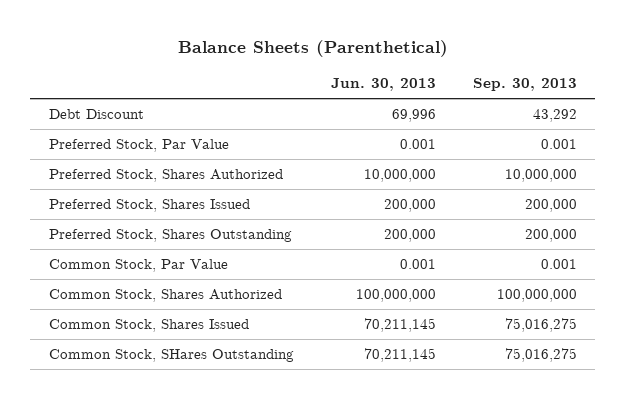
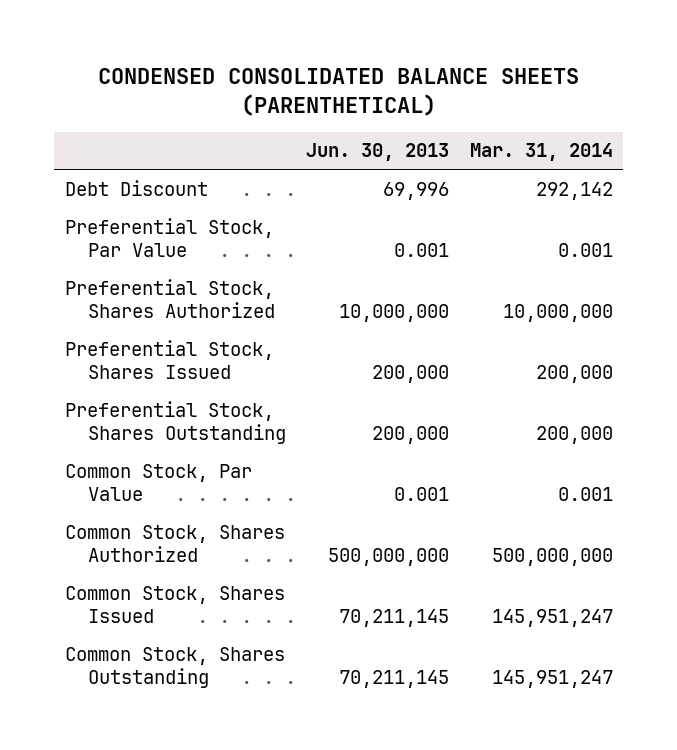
[177,40,448,58] Balance Sheets (Parenthetical) -> [97,67,579,116] CONDENSED CONSOLIDATED BALANCE SHEETS (PARENTHETICAL)
[472,78,577,92] Sep. 30, 2013 -> none
none -> [469,143,613,162] Mar. 31, 2014
[48,138,229,152] Preferred Stock, Par Value -> [64,217,274,257] Preferential Stock, Par Value
[48,168,283,182] Preferred Stock, Shares Authorized -> [64,278,275,318] Preferential Stock, Shares Authorized
[48,198,250,212] Preferred Stock, Shares Issued -> [64,339,274,379] Preferential Stock, Shares Issued
[48,228,292,242] Preferred Stock, Shares Outstanding -> [64,400,286,444] Preferential Stock, Shares Outstanding
[355,288,436,302] 100,000,000 -> [328,547,450,566] 500,000,000
[48,348,294,362] Common Stock, SHares Outstanding -> [64,646,285,688] Common Stock, Shares Outstanding

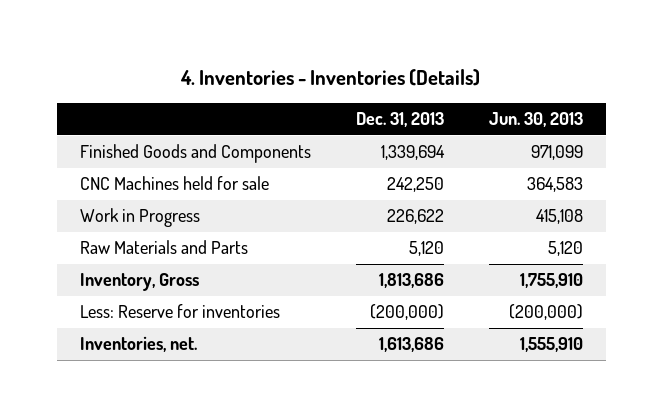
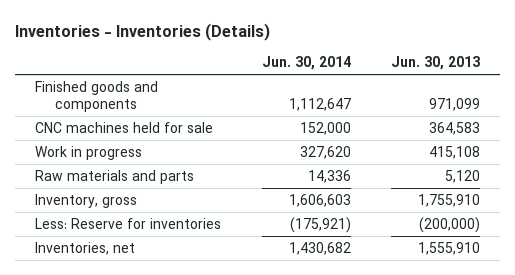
[180,69,481,87] 4. Inventories - Inventories (Details) -> [15,22,271,41] Inventories - Inventories (Details)
[355,112,444,128] Dec. 31, 2013 -> none
none -> [261,56,351,71] Jun. 30, 2014
[79,144,311,164] Finished Goods and Components -> [35,80,159,112] Finished goods and components
[79,176,269,191] CNC Machines held for sale -> [35,121,214,133] CNC machines held for sale
[79,208,200,228] Work in Progress -> [35,145,143,160] Work in progress
[79,240,248,255] Raw Materials and Parts -> [35,169,195,184] Raw materials and parts
[79,273,199,292] Inventory, Gross -> [35,193,138,208] Inventory, gross
[79,336,197,353] Inventories, net. -> [35,241,136,255] Inventories, net

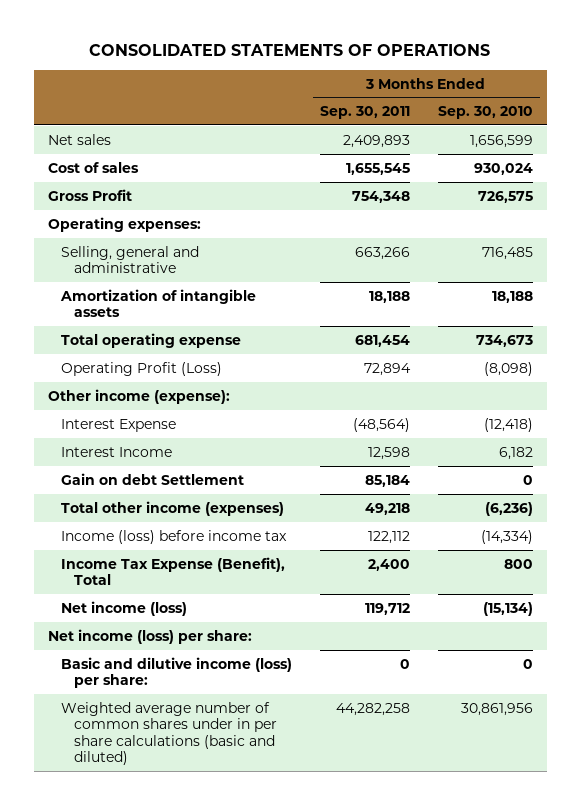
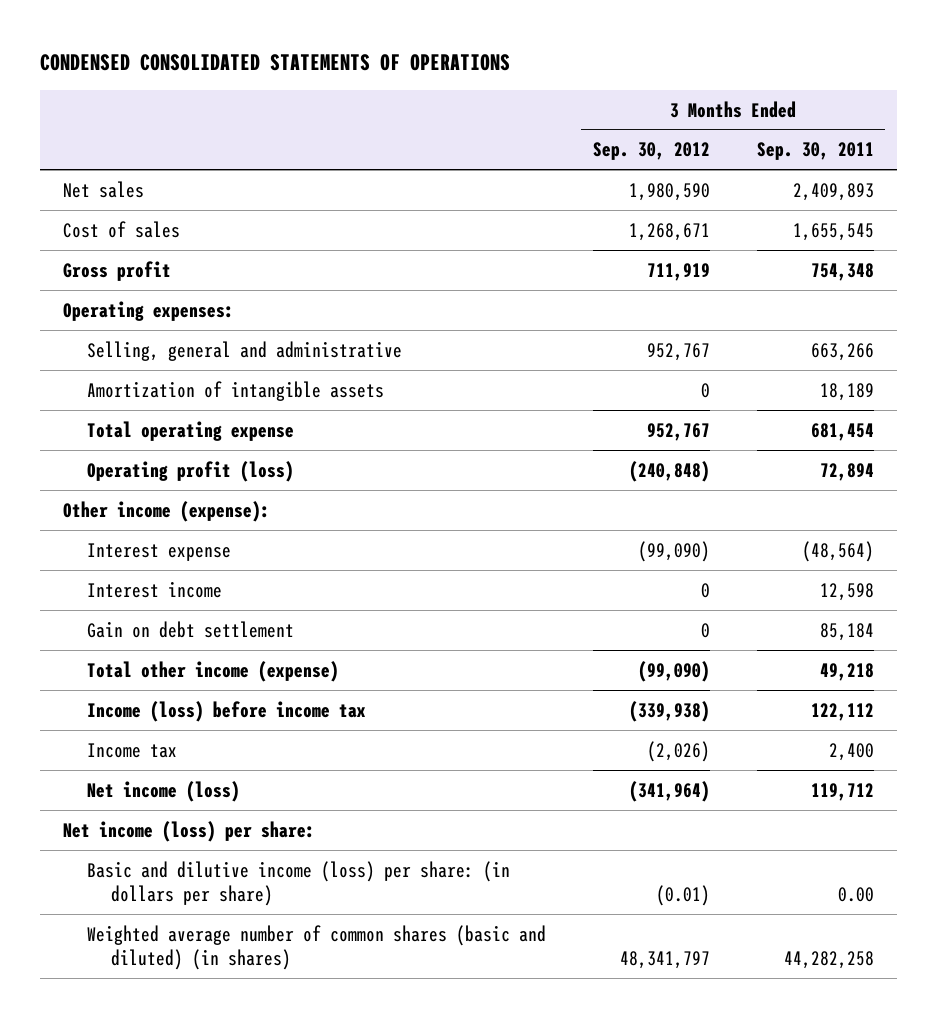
[89,43,491,56] CONSOLIDATED STATEMENTS OF OPERATIONS -> [39,54,510,72] CONDENSED CONSOLIDATED STATEMENTS OF OPERATIONS
[437,106,533,120] Sep. 30, 2010 -> none
none -> [592,142,710,161] Sep. 30, 2012
[47,188,132,201] Gross Profit -> [63,260,172,281] Gross profit
[368,290,410,303] 18,188 -> [819,382,874,401] 18,189
[60,361,222,376] Operating Profit (Loss) -> [87,460,295,482] Operating profit (loss)
[60,418,176,432] Interest Expense -> [87,542,232,561] Interest expense
[60,446,172,457] Interest Income -> [87,580,223,598] Interest income
[60,472,244,485] Gain on debt Settlement -> [87,620,295,638] Gain on debt settlement
[60,500,284,516] Total other income (expenses) -> [87,660,340,682] Total other income (expense)
[60,556,285,586] Income Tax Expense (Benefit), Total -> [87,742,178,758] Income tax
[60,656,292,689] Basic and dilutive income (loss) per share: -> [87,860,511,907] Basic and dilutive income (loss) per share: (in dollars per share)
[399,658,410,669] 0 -> [837,887,874,903] 0.00
[60,701,277,766] Weighted average number of common shares under in per share calculations (basic and diluted) -> [87,924,547,971] Weighted average number of common shares (basic and diluted) (in shares)

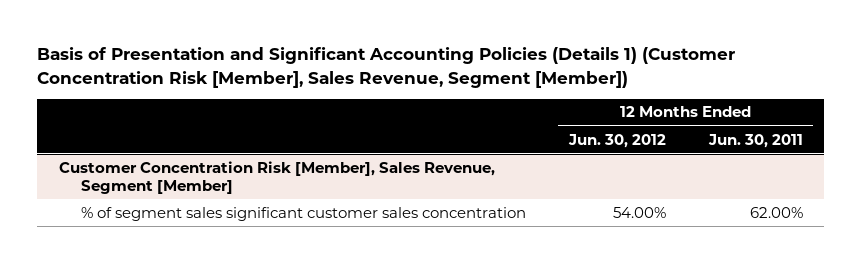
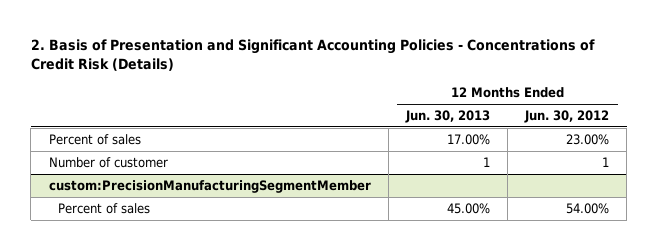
[37,47,736,88] Basis of Presentation and Significant Accounting Policies (Details 1) (Customer Concentration Risk [Member], Sales Revenue, Segment [Member]) -> [30,39,595,72] 2. Basis of Presentation and Significant Accounting Policies - Concentrations of Credit Risk (Details)
[707,133,803,148] Jun. 30, 2011 -> none
none -> [404,110,490,124] Jun. 30, 2013
[58,160,495,194] Customer Concentration Risk [Member], Sales Revenue, Segment [Member] -> none
[81,206,527,221] % of segment sales significant customer sales concentration -> [48,133,141,145] Percent of sales
[613,206,667,218] 54.00% -> [566,133,610,145] 23.00%
none -> [48,156,168,168] Number of customer
none -> [48,179,371,193] custom:PrecisionManufacturingSegmentMember
none -> [57,202,150,214] Percent of sales

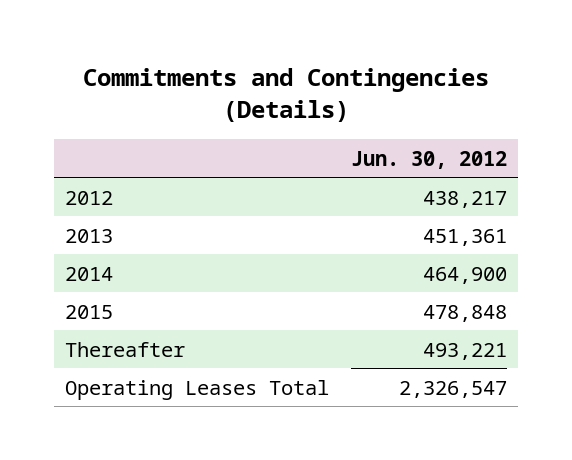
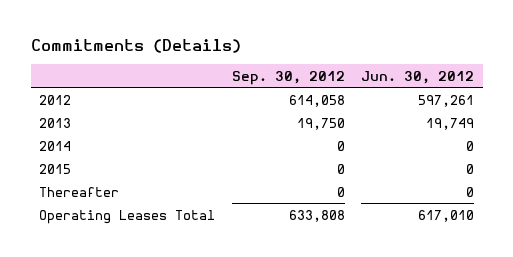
[82,68,489,123] Commitments and Contingencies (Details) -> [30,38,241,53] Commitments (Details)
none -> [231,70,345,85] Sep. 30, 2012
[422,190,507,208] 438,217 -> [418,94,475,107] 597,261
[422,228,507,246] 451,361 -> [426,117,475,130] 19,749
[422,266,507,284] 464,900 -> [466,140,475,151] 0
[422,304,507,322] 478,848 -> [466,163,475,174] 0
[422,342,507,360] 493,221 -> [466,186,475,197] 0
[398,380,507,398] 2,326,547 -> [418,209,475,222] 617,010

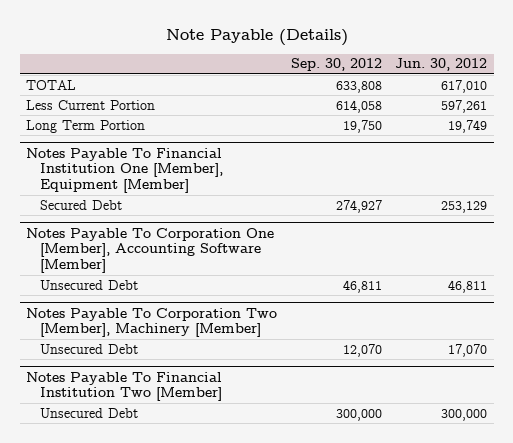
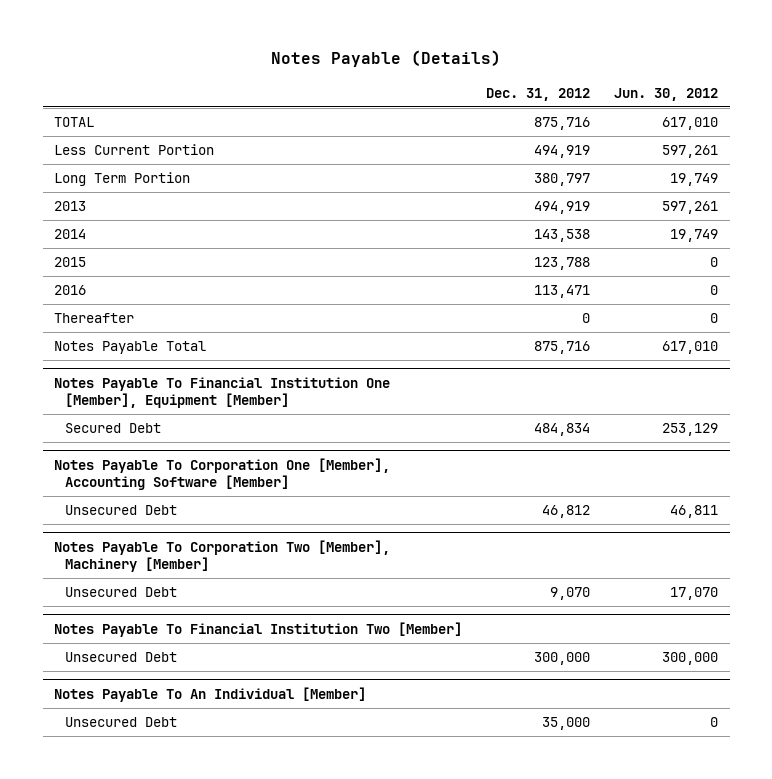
[165,29,348,47] Note Payable (Details) -> [271,50,502,68] Notes Payable (Details)
[290,58,382,72] Sep. 30, 2012 -> none
none -> [486,87,591,101] Dec. 31, 2012
none -> [54,201,87,212] 2013
none -> [54,229,87,240] 2014
none -> [54,257,87,268] 2015
none -> [54,285,87,296] 2016
none -> [54,313,135,324] Thereafter
none -> [54,341,207,355] Notes Payable Total
none -> [54,686,367,702] Notes Payable To An Individual [Member]
none -> [64,717,177,728] Unsecured Debt

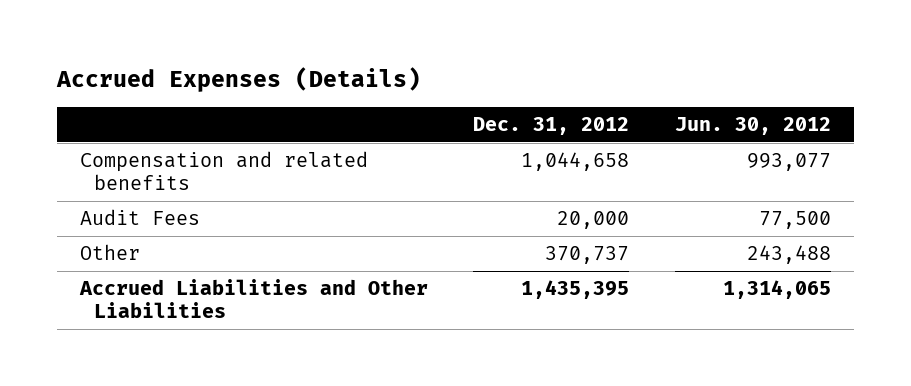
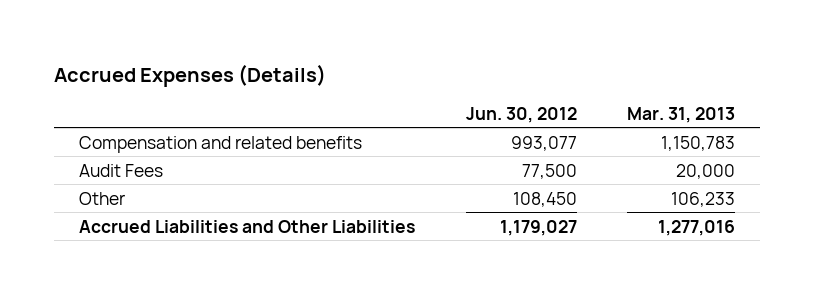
[473,117,630,136] Dec. 31, 2012 -> none
none -> [627,106,736,123] Mar. 31, 2013
[747,245,832,265] 243,488 -> [512,191,577,207] 108,450
[723,280,832,300] 1,314,065 -> [499,219,577,236] 1,179,027

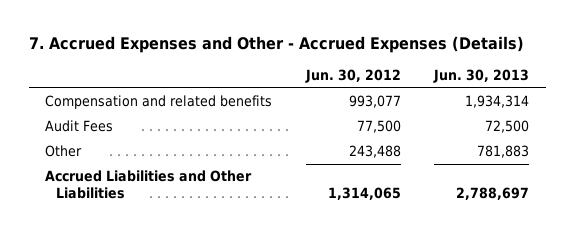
[54,63,327,87] Accrued Expenses (Details) -> [28,36,524,54] 7. Accrued Expenses and Other - Accrued Expenses (Details)
[627,106,736,123] Mar. 31, 2013 -> none
none -> [433,69,530,84] Jun. 30, 2013
[512,191,577,207] 108,450 -> [348,145,401,159] 243,488
[499,219,577,236] 1,179,027 -> [327,187,401,201] 1,314,065

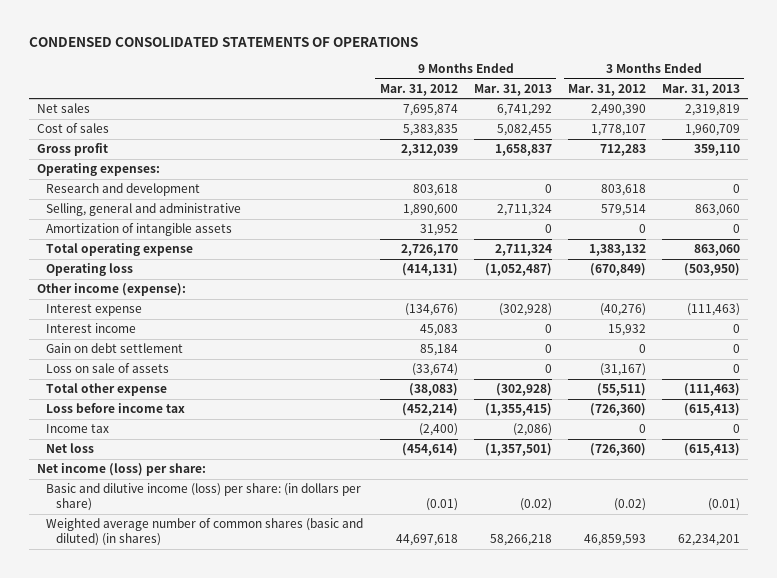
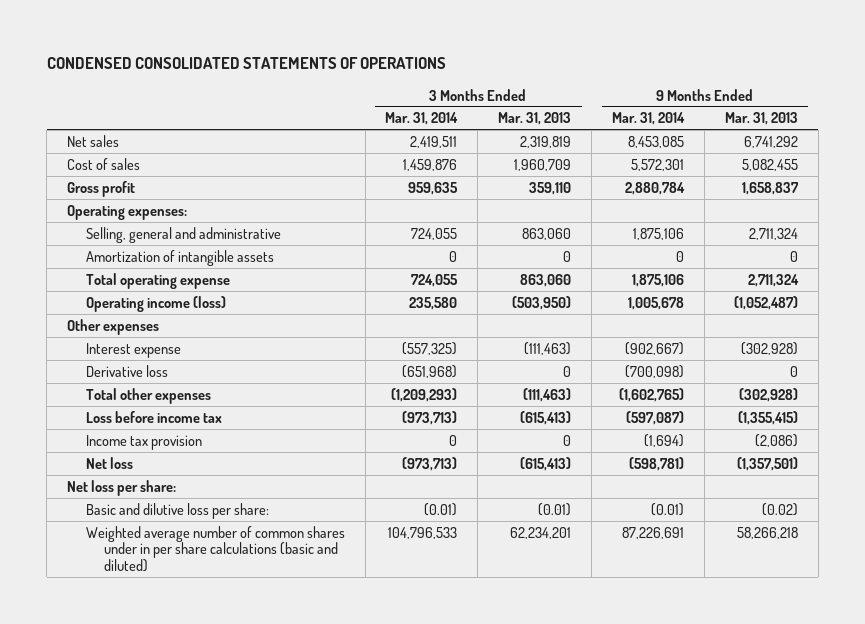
[379,83,458,96] Mar. 31, 2012 -> none
[568,83,647,96] Mar. 31, 2012 -> none
none -> [385,112,459,126] Mar. 31, 2014
none -> [612,112,686,126] Mar. 31, 2014
[46,183,201,197] Research and development -> none
[46,263,134,277] Operating loss -> [85,295,226,312] Operating income (loss)
[36,283,186,297] Other income (expense): -> [67,318,160,335] Other expenses
[46,323,137,334] Interest income -> none
[46,343,184,354] Gain on debt settlement -> none
[46,363,170,374] Loss on sale of assets -> none
none -> [85,364,168,377] Derivative loss
[46,383,168,397] Total other expense -> [85,387,211,404] Total other expenses
[46,424,110,434] Income tax -> [85,434,202,450] Income tax provision
[36,463,206,477] Net income (loss) per share: -> [67,479,177,496] Net loss per share:
[46,483,362,512] Basic and dilutive income (loss) per share: (in dollars per share) -> [85,502,269,519] Basic and dilutive loss per share:
[46,518,364,547] Weighted average number of common shares (basic and diluted) (in shares) -> [85,525,345,573] Weighted average number of common shares under in per share calculations (basic and diluted)

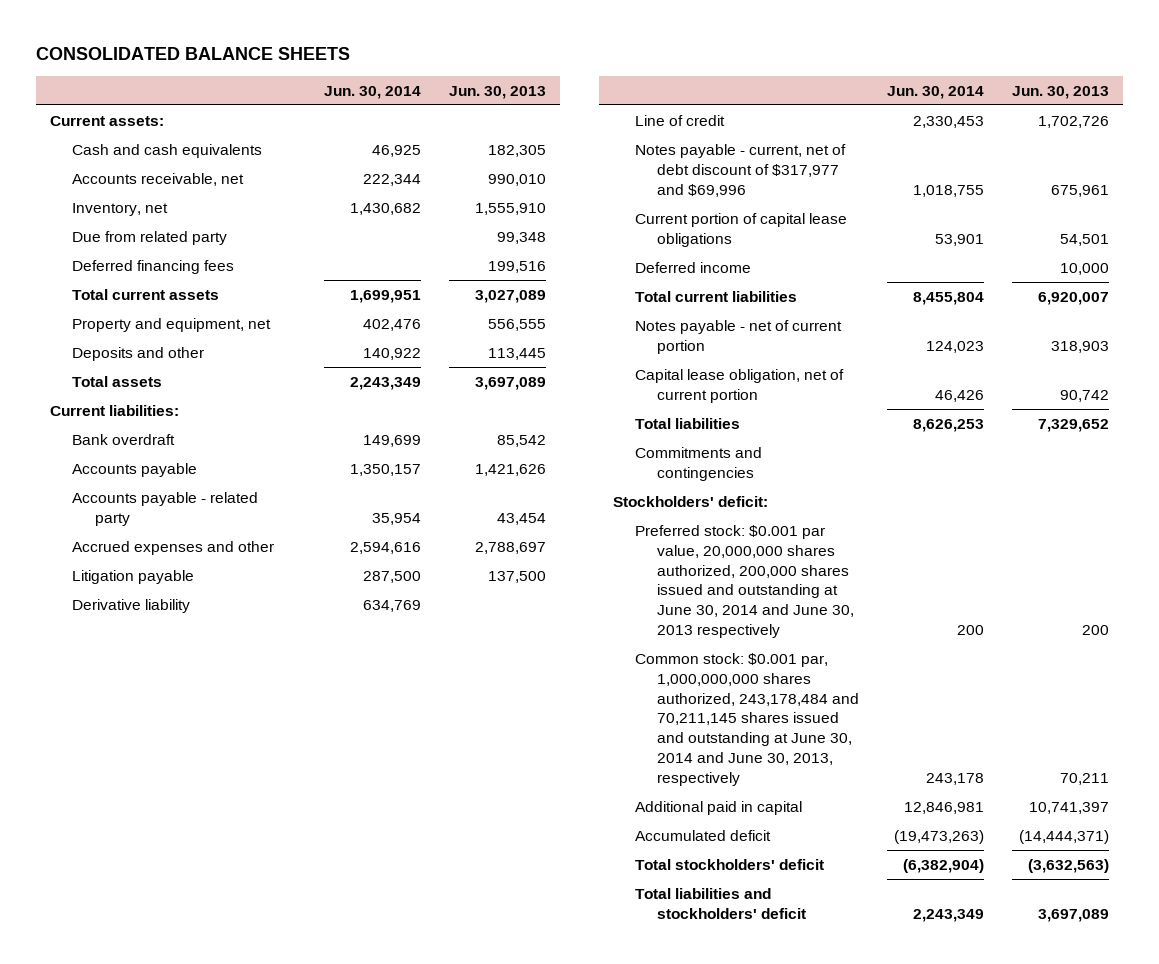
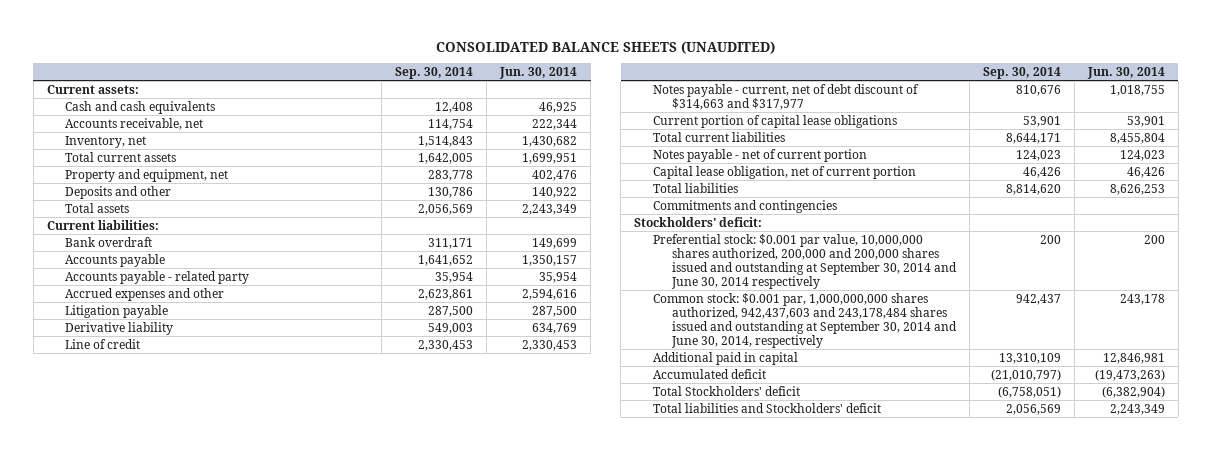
[36,47,351,61] CONSOLIDATED BALANCE SHEETS -> [435,40,775,54] CONSOLIDATED BALANCE SHEETS (UNAUDITED)
[449,85,547,99] Jun. 30, 2013 -> none
none -> [395,67,474,80] Sep. 30, 2014
[72,230,228,245] Due from related party -> none
[72,259,235,274] Deferred financing fees -> none
[634,143,846,197] Notes payable - current, net of debt discount of $317,977 and $69,996 -> [652,83,919,110] Notes payable - current, net of debt discount of $314,663 and $317,977
[634,261,751,273] Deferred income -> none
[634,524,855,639] Preferred stock: $0.001 par value, 20,000,000 shares authorized, 200,000 shares issued and outstanding at June 30, 2014 and June 30, 2013 respectively -> [652,233,957,289] Preferential stock: $0.001 par value, 10,000,000 shares authorized, 200,000 and 200,000 shares issued and outstanding at September 30, 2014 and June 30, 2014 respectively
[634,652,860,787] Common stock: $0.001 par, 1,000,000,000 shares authorized, 243,178,484 and 70,211,145 shares issued and outstanding at June 30, 2014 and June 30, 2013, respectively -> [652,292,957,348] Common stock: $0.001 par, 1,000,000,000 shares authorized, 942,437,603 and 243,178,484 shares issued and outstanding at September 30, 2014 and June 30, 2014, respectively
[634,858,824,870] Total stockholders' deficit -> [652,385,800,396] Total Stockholders' deficit
[634,887,807,919] Total liabilities and stockholders' deficit -> [652,402,881,413] Total liabilities and Stockholders' deficit

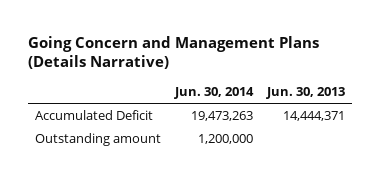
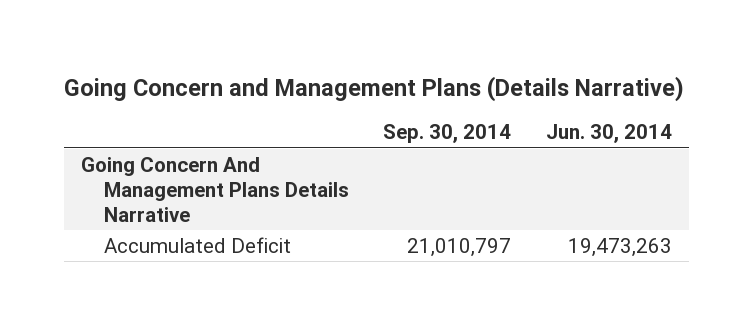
[265,87,345,100] Jun. 30, 2013 -> none
none -> [383,124,512,144] Sep. 30, 2014
none -> [81,156,350,223] Going Concern And Management Plans Details Narrative
[34,132,161,146] Outstanding amount -> none

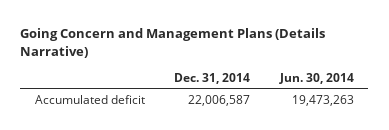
[383,124,512,144] Sep. 30, 2014 -> none
none -> [174,72,251,84] Dec. 31, 2014
[81,156,350,223] Going Concern And Management Plans Details Narrative -> none
[104,236,292,253] Accumulated Deficit -> [35,94,146,104] Accumulated deficit

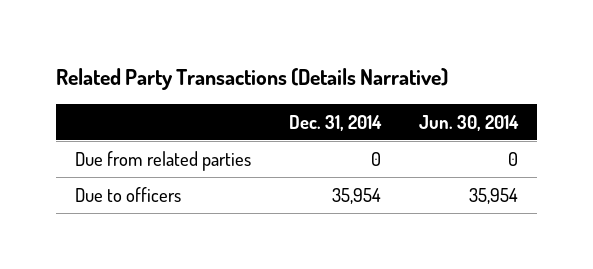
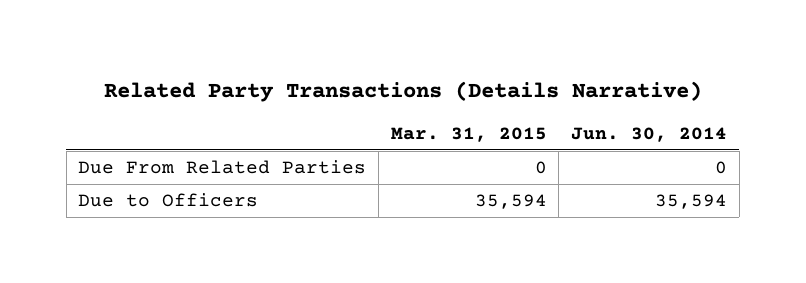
[288,114,382,131] Dec. 31, 2014 -> none
none -> [390,126,547,142] Mar. 31, 2015
[75,150,252,171] Due from related parties -> [78,160,367,175] Due From Related Parties
[75,186,182,202] Due to officers -> [78,193,259,208] Due to Officers
[468,187,518,204] 35,954 -> [655,194,728,210] 35,594

